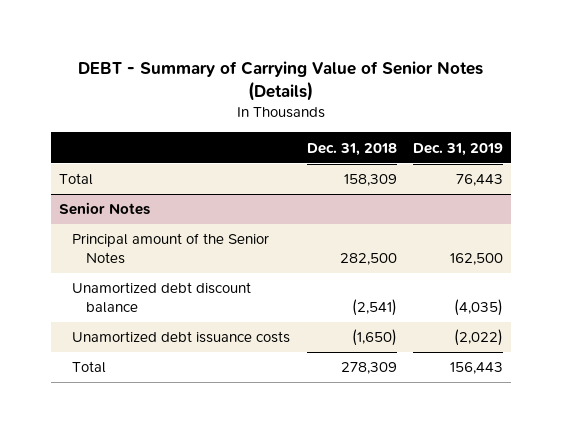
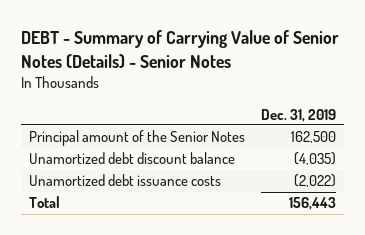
[78,61,484,102] DEBT - Summary of Carrying Value of Senior Notes (Details) -> [20,30,339,68] DEBT - Summary of Carrying Value of Senior Notes (Details) - Senior Notes
[306,142,397,156] Dec. 31, 2018 -> none
[59,173,94,186] Total -> none
[59,202,151,216] Senior Notes -> none

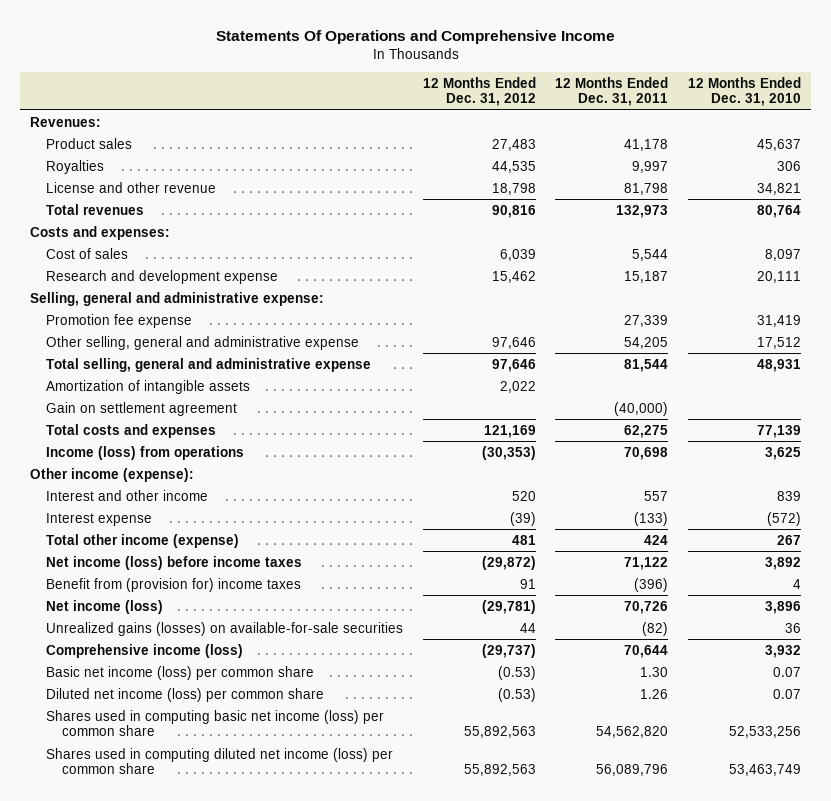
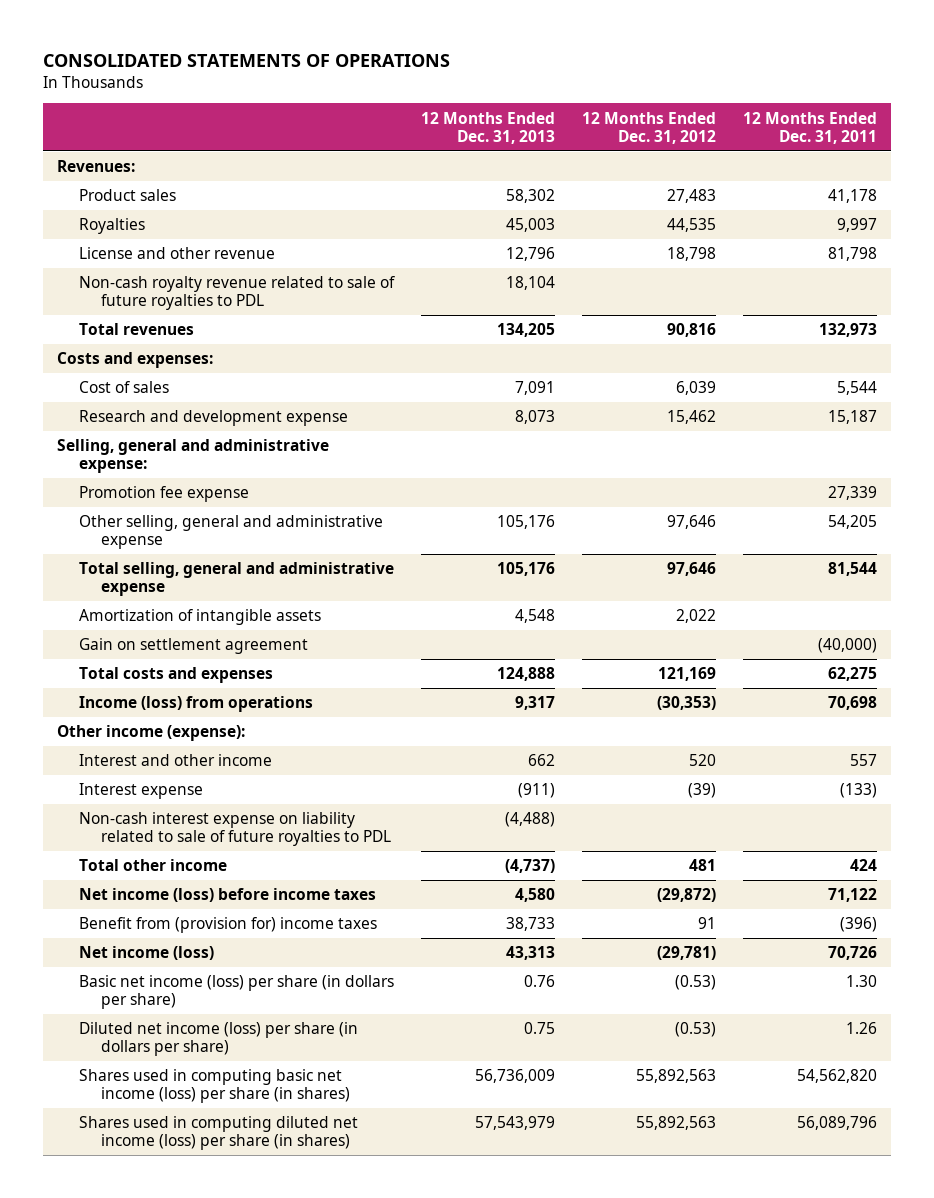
[215,29,615,44] Statements Of Operations and Comprehensive Income -> [42,54,450,68] CONSOLIDATED STATEMENTS OF OPERATIONS
[688,76,802,107] 12 Months Ended Dec. 31, 2010 -> none
none -> [420,111,555,144] 12 Months Ended Dec. 31, 2013
none -> [78,276,395,311] Non-cash royalty revenue related to sale of future royalties to PDL
none -> [78,812,391,847] Non-cash interest expense on liability related to sale of future royalties to PDL
[45,533,239,548] Total other income (expense) -> [78,859,227,872] Total other income
[45,621,403,636] Unrealized gains (losses) on available-for-sale securities -> none
[45,643,243,658] Comprehensive income (loss) -> none
[45,665,314,680] Basic net income (loss) per common share -> [78,975,394,1010] Basic net income (loss) per share (in dollars per share)
[45,687,324,702] Diluted net income (loss) per common share -> [78,1022,358,1057] Diluted net income (loss) per share (in dollars per share)
[45,709,384,737] Shares used in computing basic net income (loss) per common share -> [78,1069,350,1104] Shares used in computing basic net income (loss) per share (in shares)
[45,747,393,775] Shares used in computing diluted net income (loss) per common share -> [78,1116,358,1151] Shares used in computing diluted net income (loss) per share (in shares)

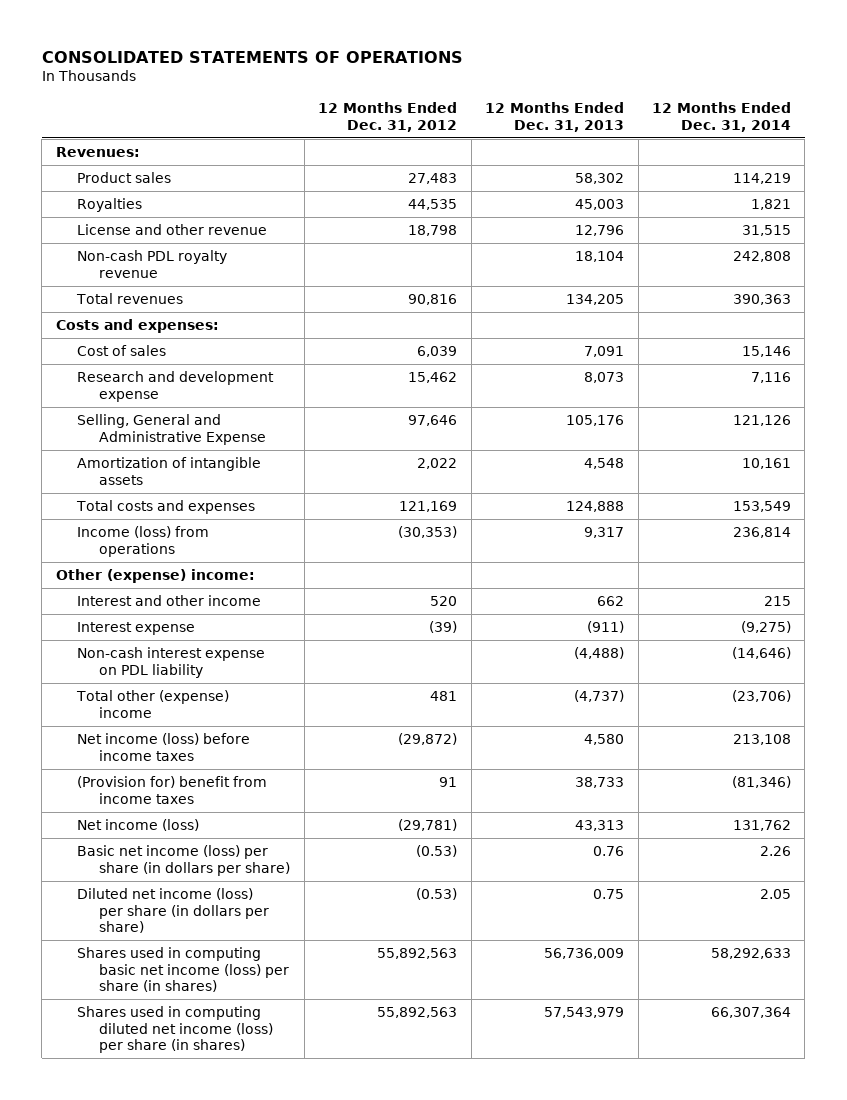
[743,111,878,144] 12 Months Ended Dec. 31, 2011 -> none
none -> [652,102,792,132] 12 Months Ended Dec. 31, 2014
[78,276,395,311] Non-cash royalty revenue related to sale of future royalties to PDL -> [77,250,228,278] Non-cash PDL royalty revenue
[56,439,329,474] Selling, general and administrative expense: -> none
[78,486,249,503] Promotion fee expense -> none
[78,515,383,550] Other selling, general and administrative expense -> none
[78,562,394,597] Total selling, general and administrative expense -> [77,414,267,445] Selling, General and Administrative Expense
[78,638,308,655] Gain on settlement agreement -> none
[56,725,245,742] Other income (expense): -> [55,569,255,584] Other (expense) income:
[78,812,391,847] Non-cash interest expense on liability related to sale of future royalties to PDL -> [77,647,266,678] Non-cash interest expense on PDL liability
[78,859,227,872] Total other income -> [76,690,230,718] Total other (expense) income
[78,917,377,934] Benefit from (provision for) income taxes -> [77,776,268,804] (Provision for) benefit from income taxes

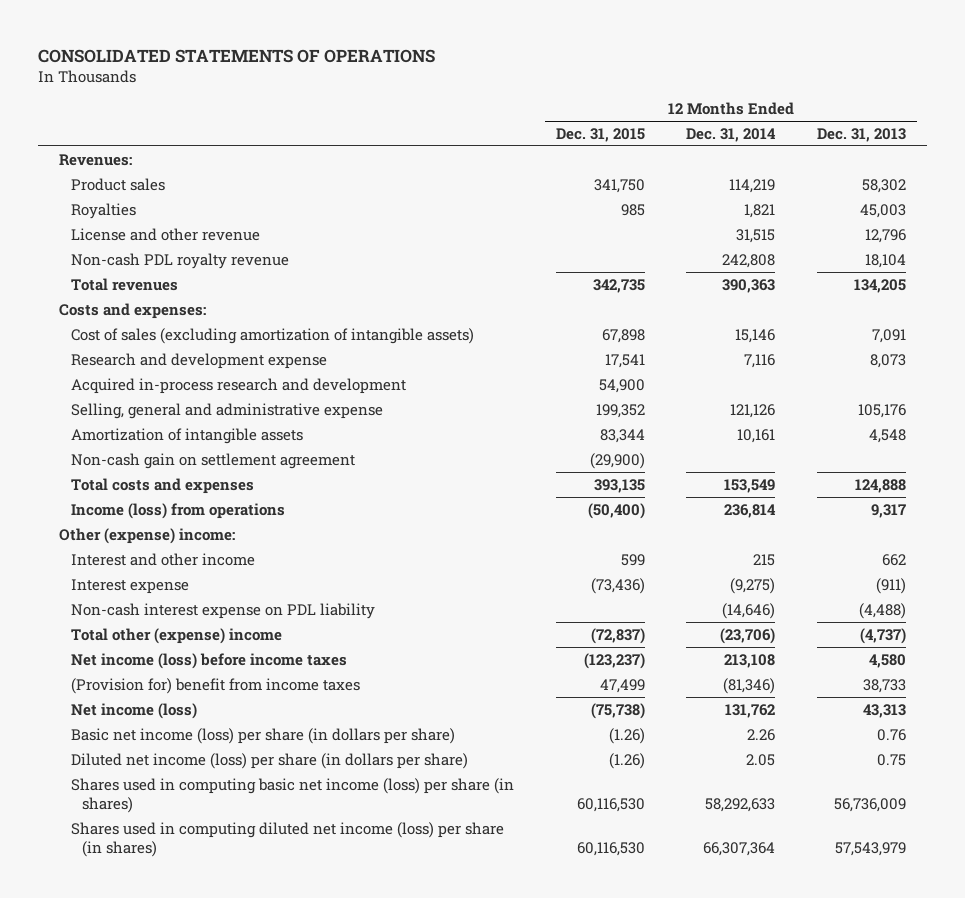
[318,102,458,132] 12 Months Ended Dec. 31, 2012 -> none
none -> [555,127,645,142] Dec. 31, 2015
[77,345,167,357] Cost of sales -> [70,327,474,344] Cost of sales (excluding amortization of intangible assets)
none -> [70,377,406,394] Acquired in-process research and development
[77,414,267,445] Selling, General and Administrative Expense -> [70,402,383,419] Selling, general and administrative expense
none -> [70,452,355,469] Non-cash gain on settlement agreement

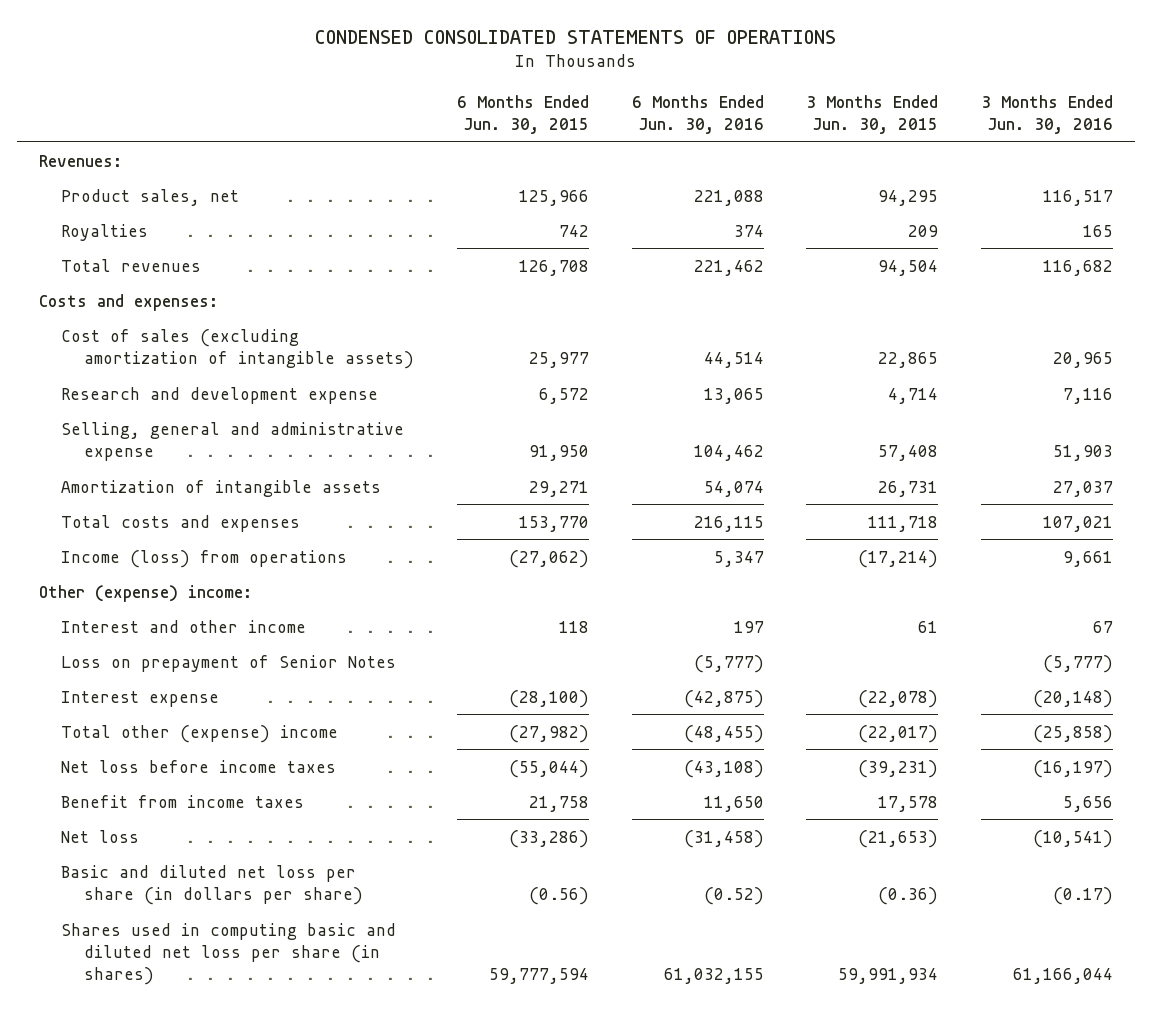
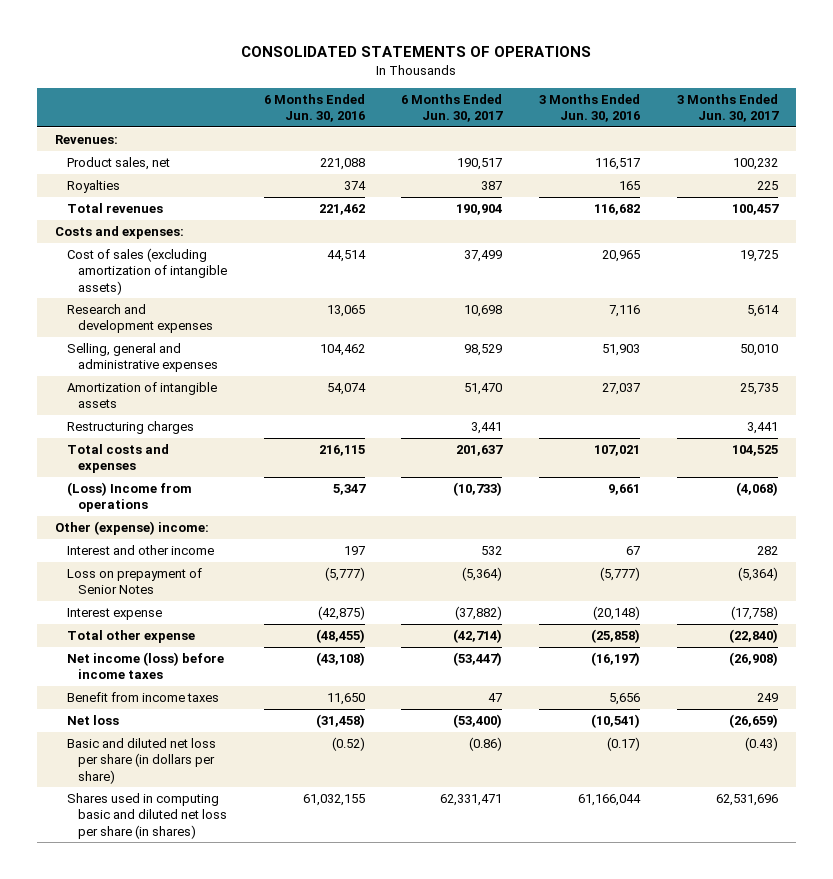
[314,29,836,44] CONDENSED CONSOLIDATED STATEMENTS OF OPERATIONS -> [241,46,592,58] CONSOLIDATED STATEMENTS OF OPERATIONS
[456,94,589,134] 6 Months Ended Jun. 30, 2015 -> none
[806,94,939,134] 3 Months Ended Jun. 30, 2015 -> none
none -> [401,93,504,123] 6 Months Ended Jun. 30, 2017
none -> [676,93,779,123] 3 Months Ended Jun. 30, 2017
[61,386,379,404] Research and development expense -> [66,303,214,334] Research and development expenses
[61,421,405,461] Selling, general and administrative expense -> [66,342,219,373] Selling, general and administrative expenses
none -> [66,420,194,434] Restructuring charges
[61,549,348,568] Income (loss) from operations -> [66,481,192,513] (Loss) Income from operations
[61,724,339,743] Total other (expense) income -> [66,629,195,643] Total other expense
[61,759,337,773] Net loss before income taxes -> [66,651,224,680] Net income (loss) before income taxes

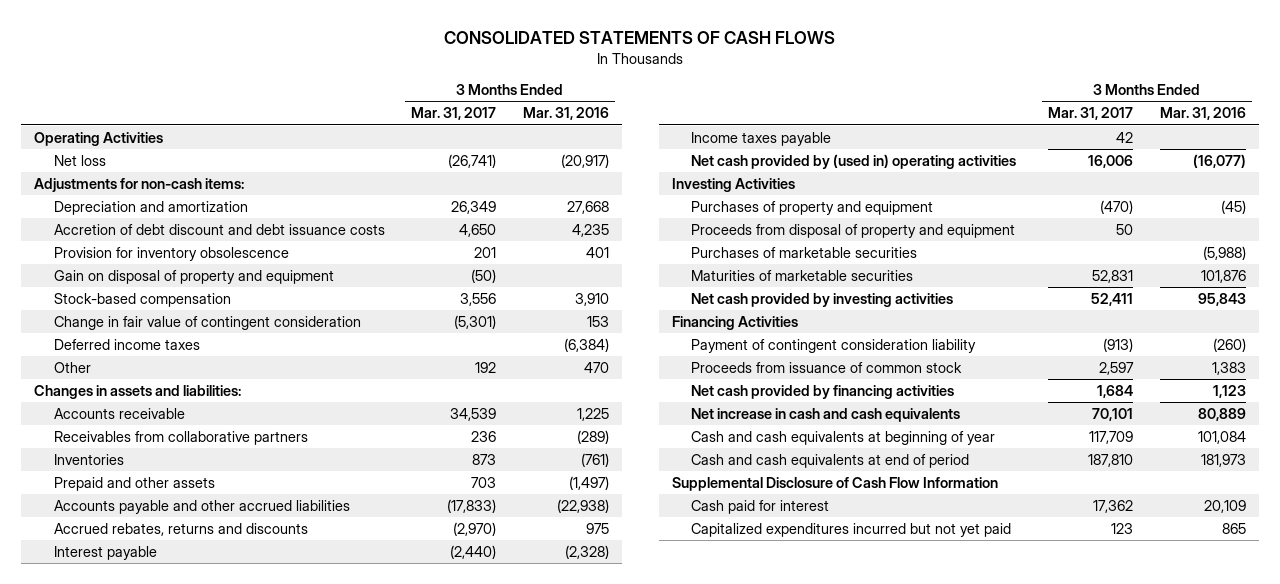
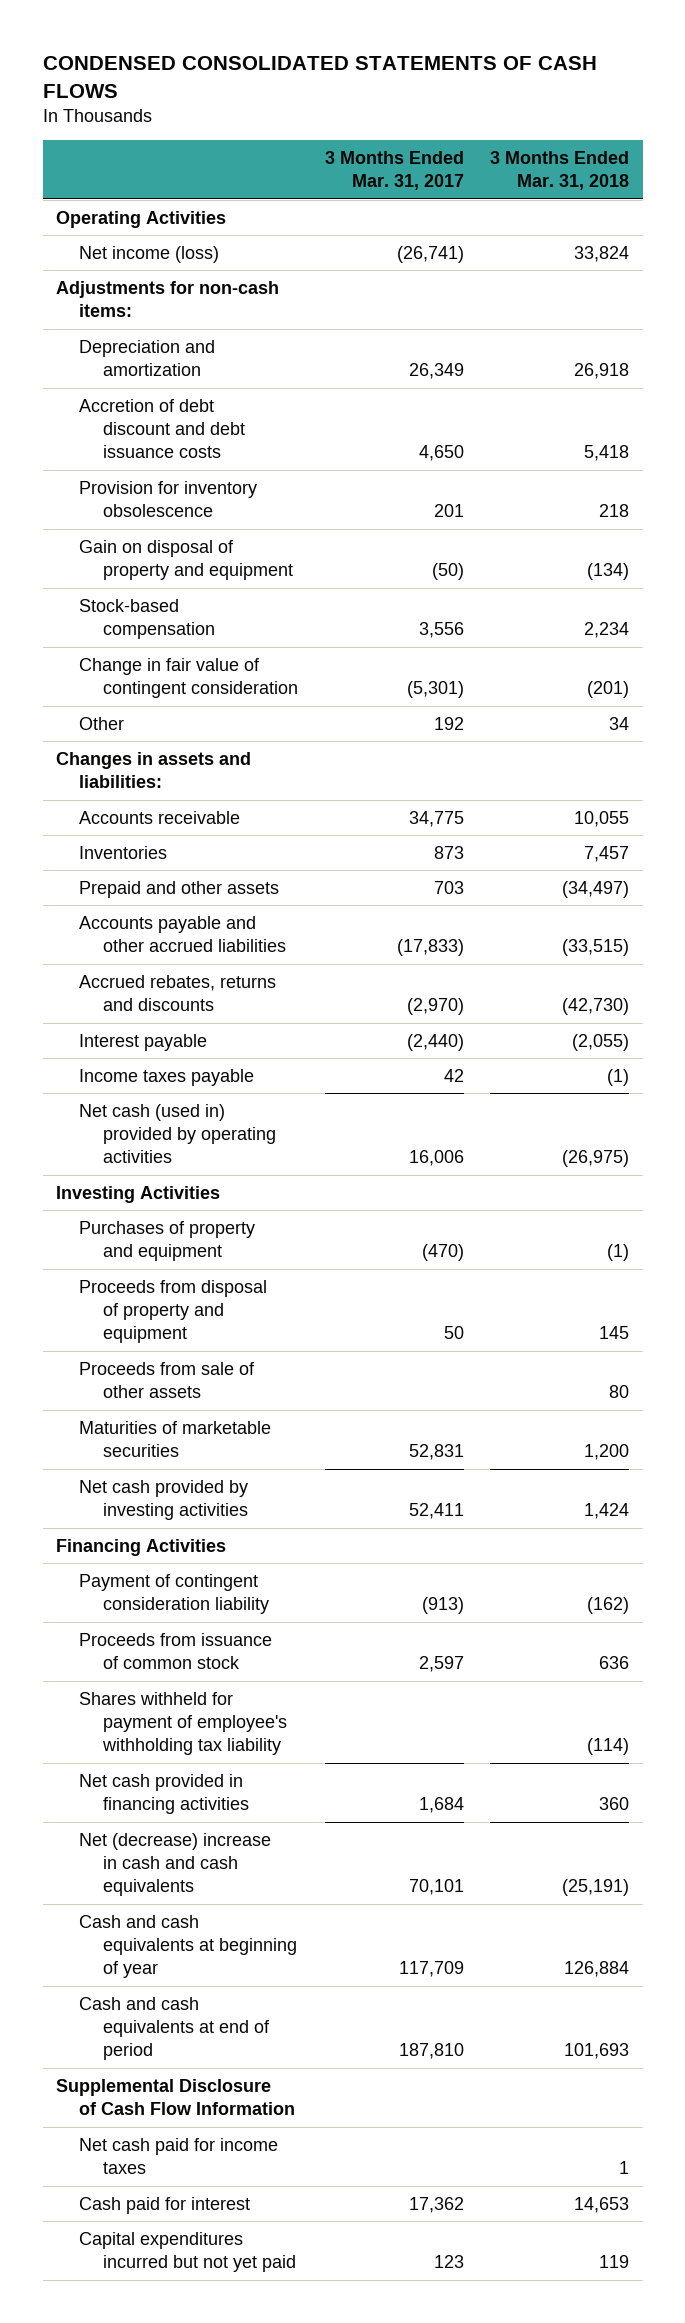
[444,31,836,45] CONSOLIDATED STATEMENTS OF CASH FLOWS -> [42,56,597,99] CONDENSED CONSOLIDATED STATEMENTS OF CASH FLOWS
[522,107,609,121] Mar. 31, 2016 -> none
none -> [490,150,630,191] 3 Months Ended Mar. 31, 2018
[53,154,106,166] Net loss -> [79,245,220,263] Net income (loss)
[53,338,200,350] Deferred income taxes -> none
[53,430,308,445] Receivables from collaborative partners -> none
[450,407,497,421] 34,539 -> [408,810,464,827] 34,775
[691,153,1017,169] Net cash provided by (used in) operating activities -> [79,1103,276,1164] Net cash (used in) provided by operating activities
[691,246,918,258] Purchases of marketable securities -> none
none -> [79,1361,256,1399] Proceeds from sale of other assets
none -> [79,1691,287,1756] Shares withheld for payment of employee's withholding tax liability
[691,384,955,399] Net cash provided by financing activities -> [79,1773,249,1815] Net cash provided in financing activities
[691,407,961,422] Net increase in cash and cash equivalents -> [79,1832,272,1897] Net (decrease) increase in cash and cash equivalents
none -> [79,2137,279,2175] Net cash paid for income taxes
[691,522,1012,537] Capitalized expenditures incurred but not yet paid -> [79,2231,296,2273] Capital expenditures incurred but not yet paid

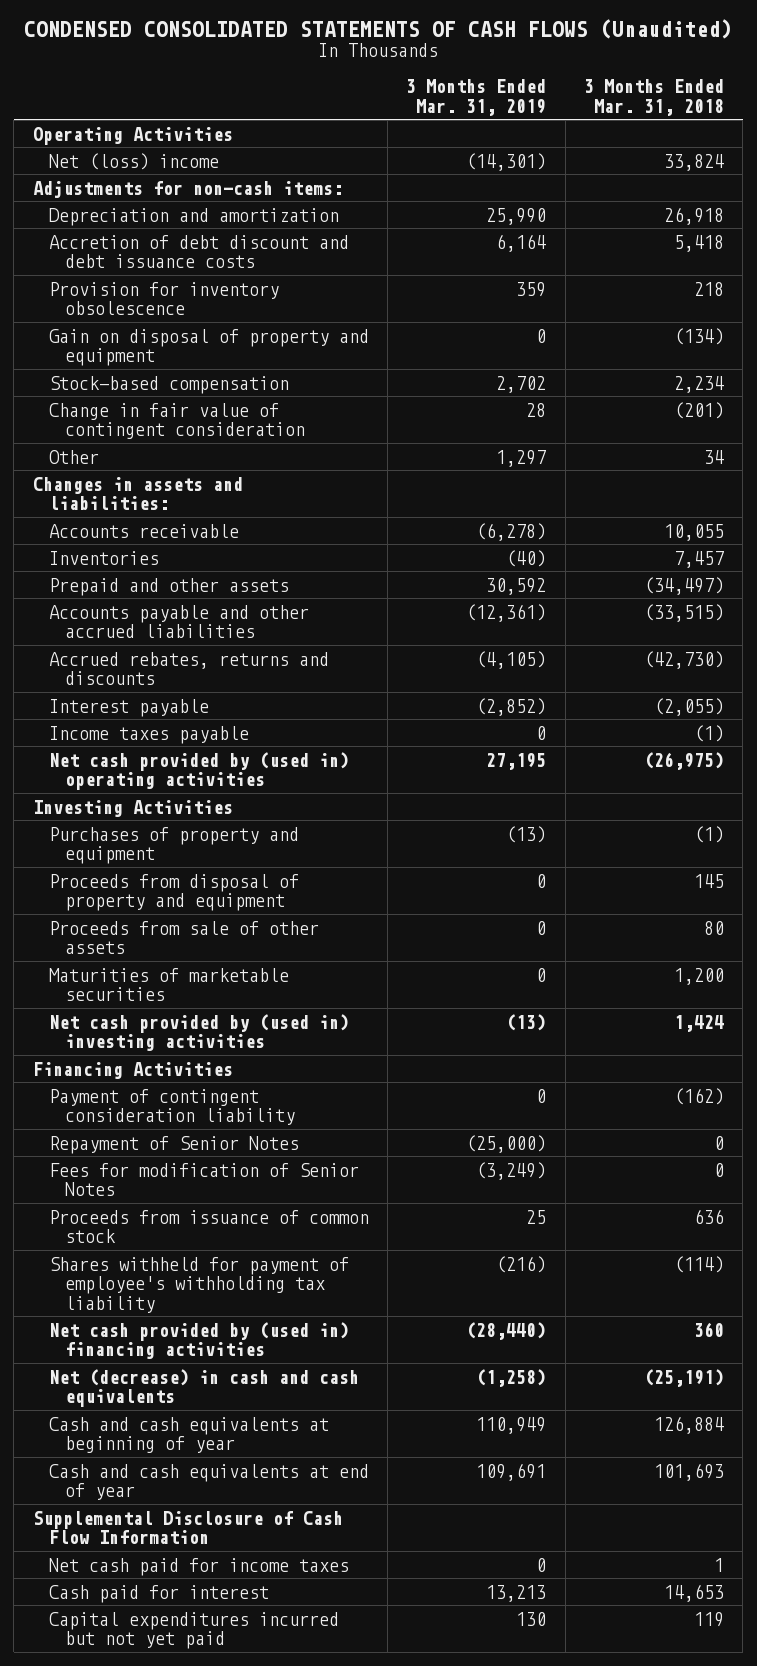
[42,56,597,99] CONDENSED CONSOLIDATED STATEMENTS OF CASH FLOWS -> [24,19,733,40] CONDENSED CONSOLIDATED STATEMENTS OF CASH FLOWS (Unaudited)
[324,150,464,191] 3 Months Ended Mar. 31, 2017 -> none
none -> [406,79,547,116] 3 Months Ended Mar. 31, 2019
[79,245,220,263] Net income (loss) -> [48,152,219,170] Net (loss) income
[79,1103,276,1164] Net cash (used in) provided by operating activities -> [48,751,349,791] Net cash provided by (used in) operating activities
[79,1479,249,1521] Net cash provided by investing activities -> [48,1013,349,1052] Net cash provided by (used in) investing activities
none -> [48,1135,299,1154] Repayment of Senior Notes
none -> [48,1162,359,1197] Fees for modification of Senior Notes
[79,1773,249,1815] Net cash provided in financing activities -> [48,1321,349,1360] Net cash provided by (used in) financing activities
[79,1832,272,1897] Net (decrease) increase in cash and cash equivalents -> [48,1368,359,1408] Net (decrease) in cash and cash equivalents
[79,1996,270,2061] Cash and cash equivalents at end of period -> [48,1463,369,1501] Cash and cash equivalents at end of year

